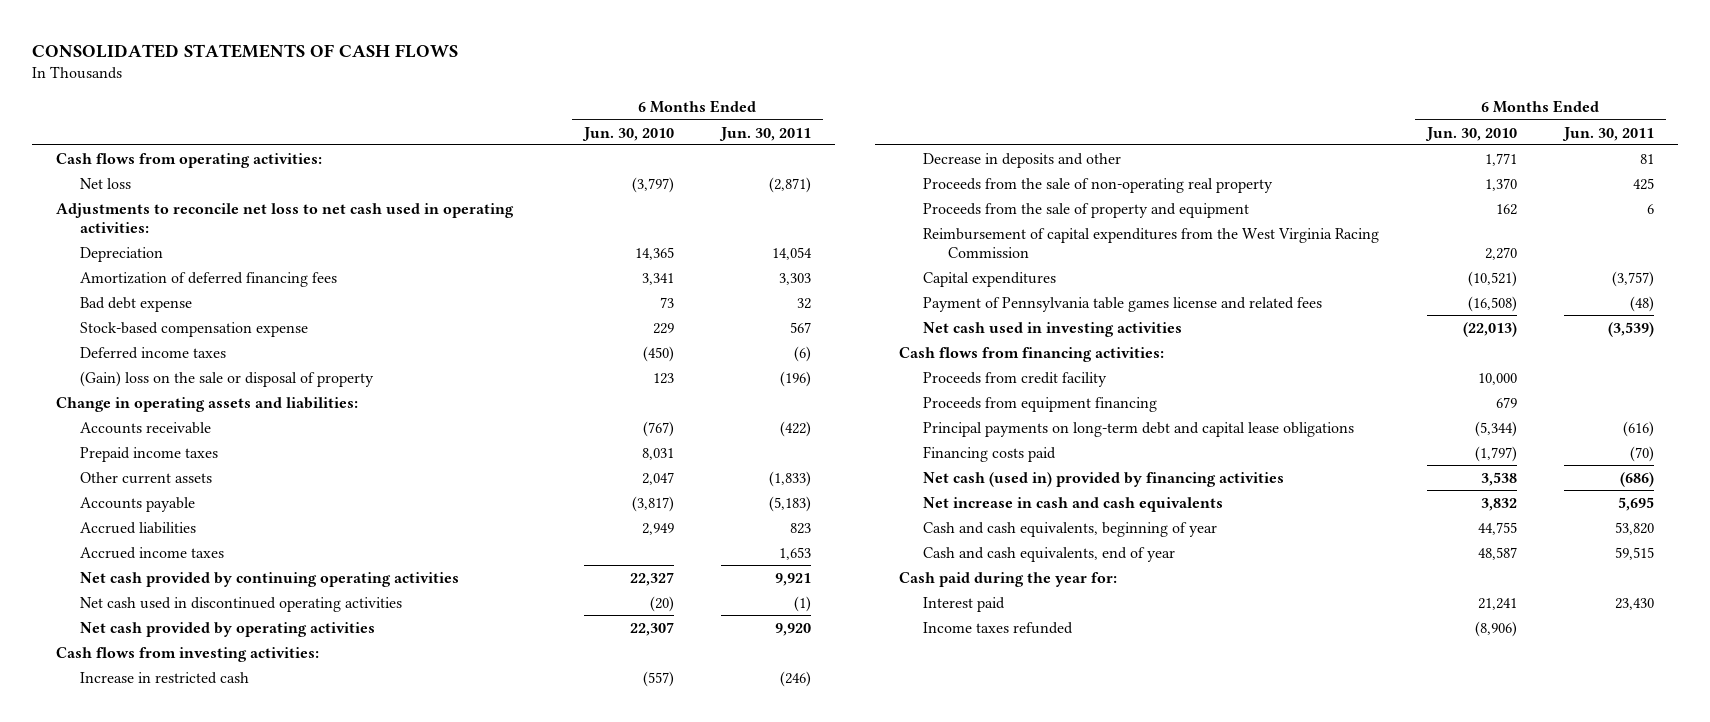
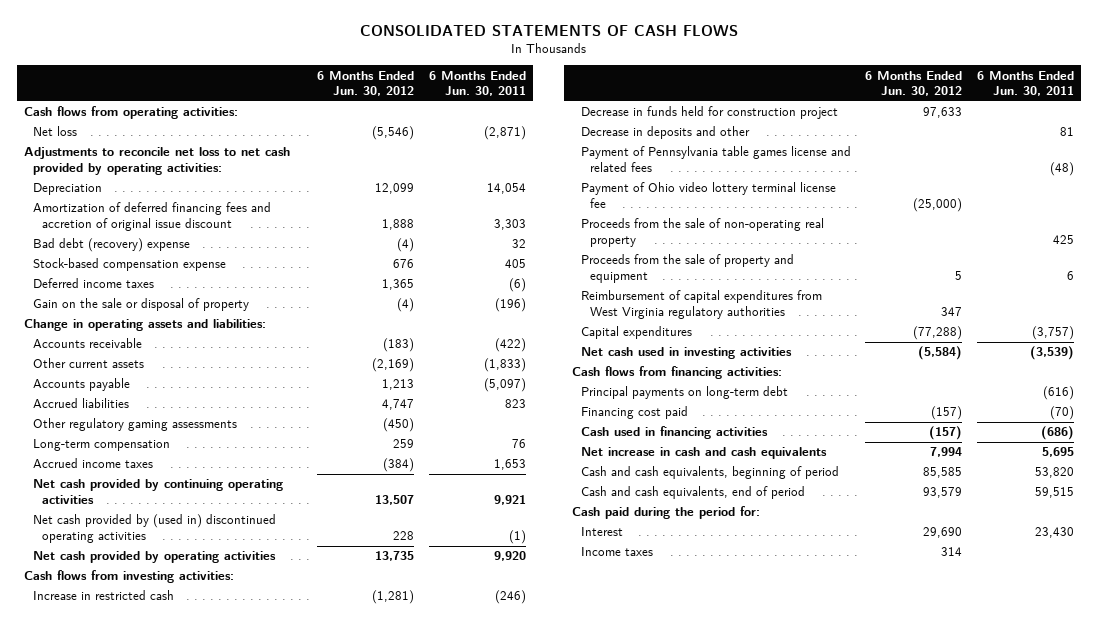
[581,126,674,141] Jun. 30, 2010 -> none
none -> [317,70,415,97] 6 Months Ended Jun. 30, 2012
[55,202,514,233] Adjustments to reconcile net loss to net cash used in operating activities: -> [23,147,290,175] Adjustments to reconcile net loss to net cash provided by operating activities:
[80,271,338,287] Amortization of deferred financing fees -> [32,202,271,231] Amortization of deferred financing fees and accretion of original issue discount
[80,296,193,312] Bad debt expense -> [32,238,190,253] Bad debt (recovery) expense
[790,321,812,333] 567 -> [504,259,526,269] 405
[80,370,375,387] (Gain) loss on the sale or disposal of property -> [32,298,249,312] Gain on the sale or disposal of property
[80,446,219,462] Prepaid income taxes -> none
[769,495,812,512] (5,183) -> [483,378,526,393] (5,097)
none -> [32,418,237,432] Other regulatory gaming assessments
none -> [32,439,170,452] Long-term compensation
[80,596,403,612] Net cash used in discontinued operating activities -> [32,514,276,543] Net cash provided by (used in) discontinued operating activities
none -> [580,106,838,120] Decrease in funds held for construction project
[923,296,1323,312] Payment of Pennsylvania table games license and related fees -> [580,146,851,172] Payment of Pennsylvania table games license and related fees
none -> [580,182,836,208] Payment of Ohio video lottery terminal license fee
[923,227,1380,258] Reimbursement of capital expenditures from the West Virginia Racing Commission -> [580,290,822,319] Reimbursement of capital expenditures from West Virginia regulatory authorities
[923,371,1108,387] Proceeds from credit facility -> none
[923,396,1158,412] Proceeds from equipment financing -> none
[923,421,1355,437] Principal payments on long-term debt and capital lease obligations -> [580,386,788,400] Principal payments on long-term debt
[923,445,1057,462] Financing costs paid -> [580,406,688,420] Financing cost paid
[923,471,1285,487] Net cash (used in) provided by financing activities -> [580,426,768,440] Cash used in financing activities
[923,521,1218,537] Cash and cash equivalents, beginning of year -> [580,466,839,480] Cash and cash equivalents, beginning of period
[923,546,1176,562] Cash and cash equivalents, end of year -> [580,486,805,500] Cash and cash equivalents, end of period
[898,571,1117,587] Cash paid during the year for: -> [571,506,760,520] Cash paid during the period for:
[923,596,1006,612] Interest paid -> [580,527,623,537] Interest
[923,621,1074,634] Income taxes refunded -> [580,547,653,557] Income taxes

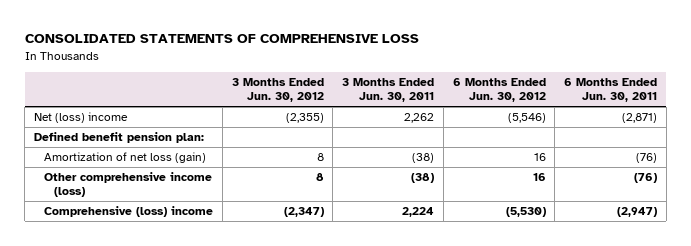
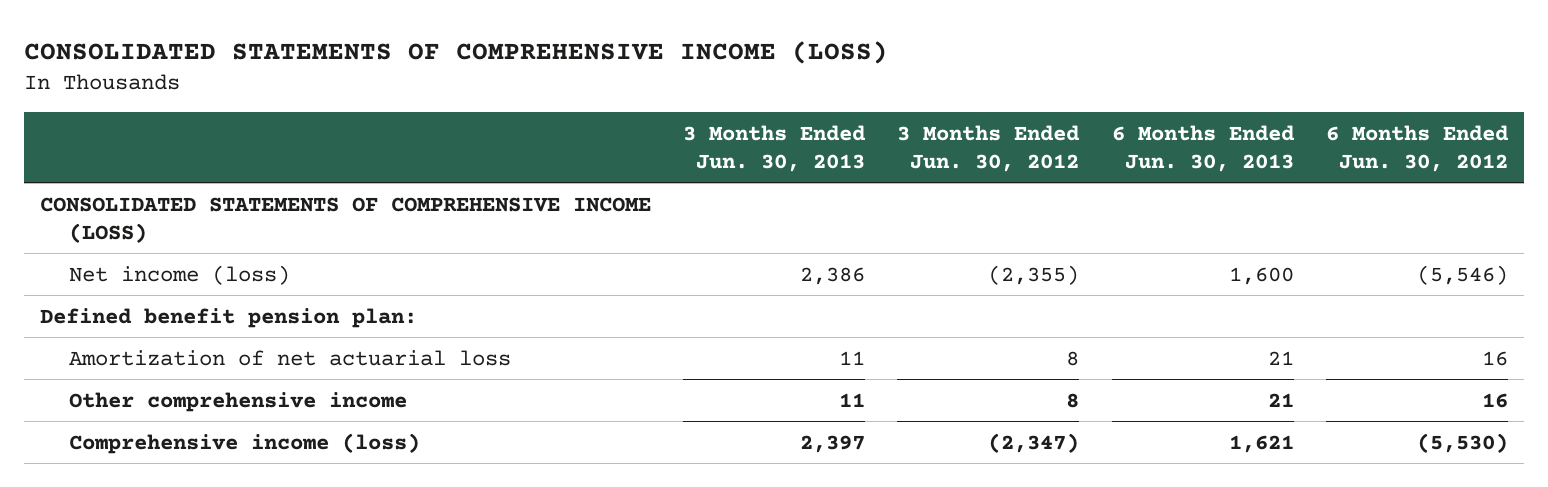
[24,34,419,44] CONSOLIDATED STATEMENTS OF COMPREHENSIVE LOSS -> [23,40,888,64] CONSOLIDATED STATEMENTS OF COMPREHENSIVE INCOME (LOSS)
[342,77,435,103] 3 Months Ended Jun. 30, 2011 -> none
[564,77,658,103] 6 Months Ended Jun. 30, 2011 -> none
none -> [683,124,867,172] 3 Months Ended Jun. 30, 2013
none -> [1111,124,1295,172] 6 Months Ended Jun. 30, 2013
none -> [40,196,652,243] CONSOLIDATED STATEMENTS OF COMPREHENSIVE INCOME (LOSS)
[33,111,128,123] Net (loss) income -> [69,264,291,285] Net income (loss)
[44,151,207,163] Amortization of net loss (gain) -> [69,349,512,366] Amortization of net actuarial loss
[44,171,213,198] Other comprehensive income (loss) -> [69,391,408,412] Other comprehensive income
[44,205,214,217] Comprehensive (loss) income -> [69,432,421,454] Comprehensive income (loss)

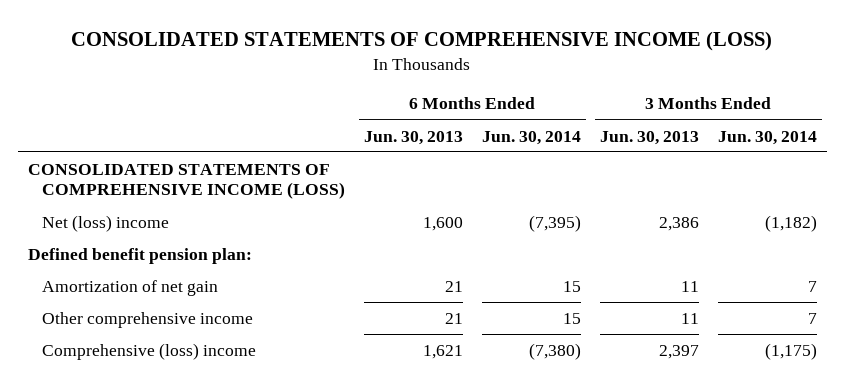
[897,124,1081,172] 3 Months Ended Jun. 30, 2012 -> none
[1325,124,1509,172] 6 Months Ended Jun. 30, 2012 -> none
none -> [481,130,581,145] Jun. 30, 2014
none -> [718,130,818,145] Jun. 30, 2014
[69,264,291,285] Net income (loss) -> [41,214,169,232] Net (loss) income
[69,349,512,366] Amortization of net actuarial loss -> [41,279,218,296] Amortization of net gain
[69,432,421,454] Comprehensive income (loss) -> [41,342,256,360] Comprehensive (loss) income

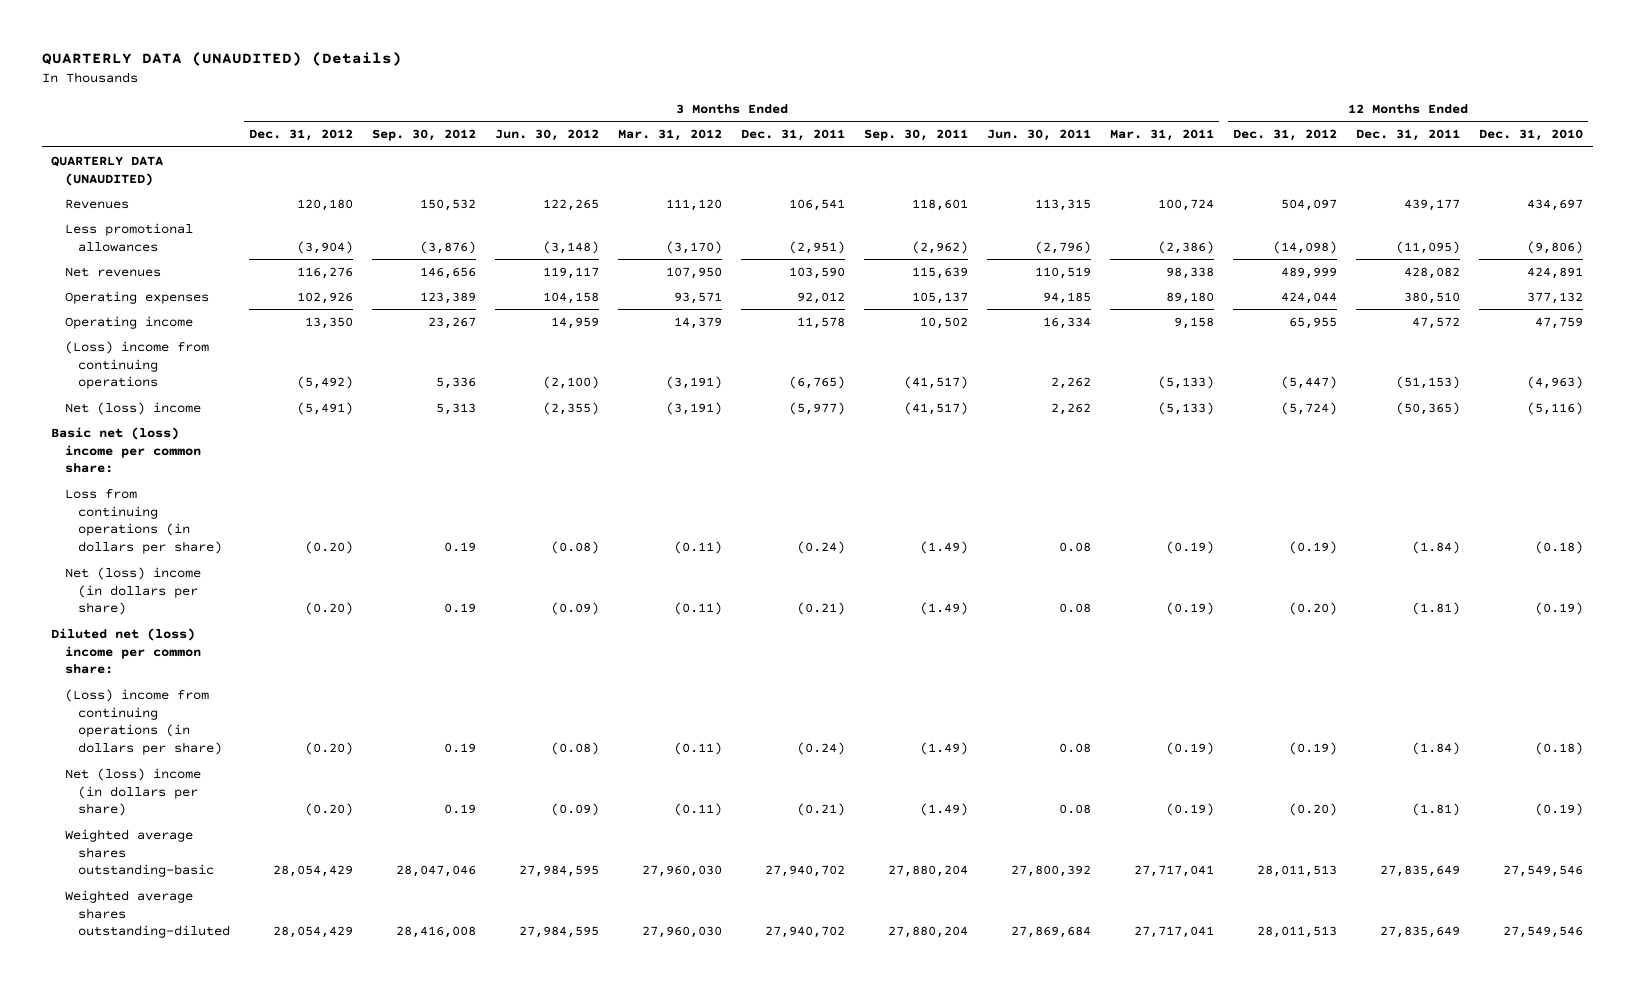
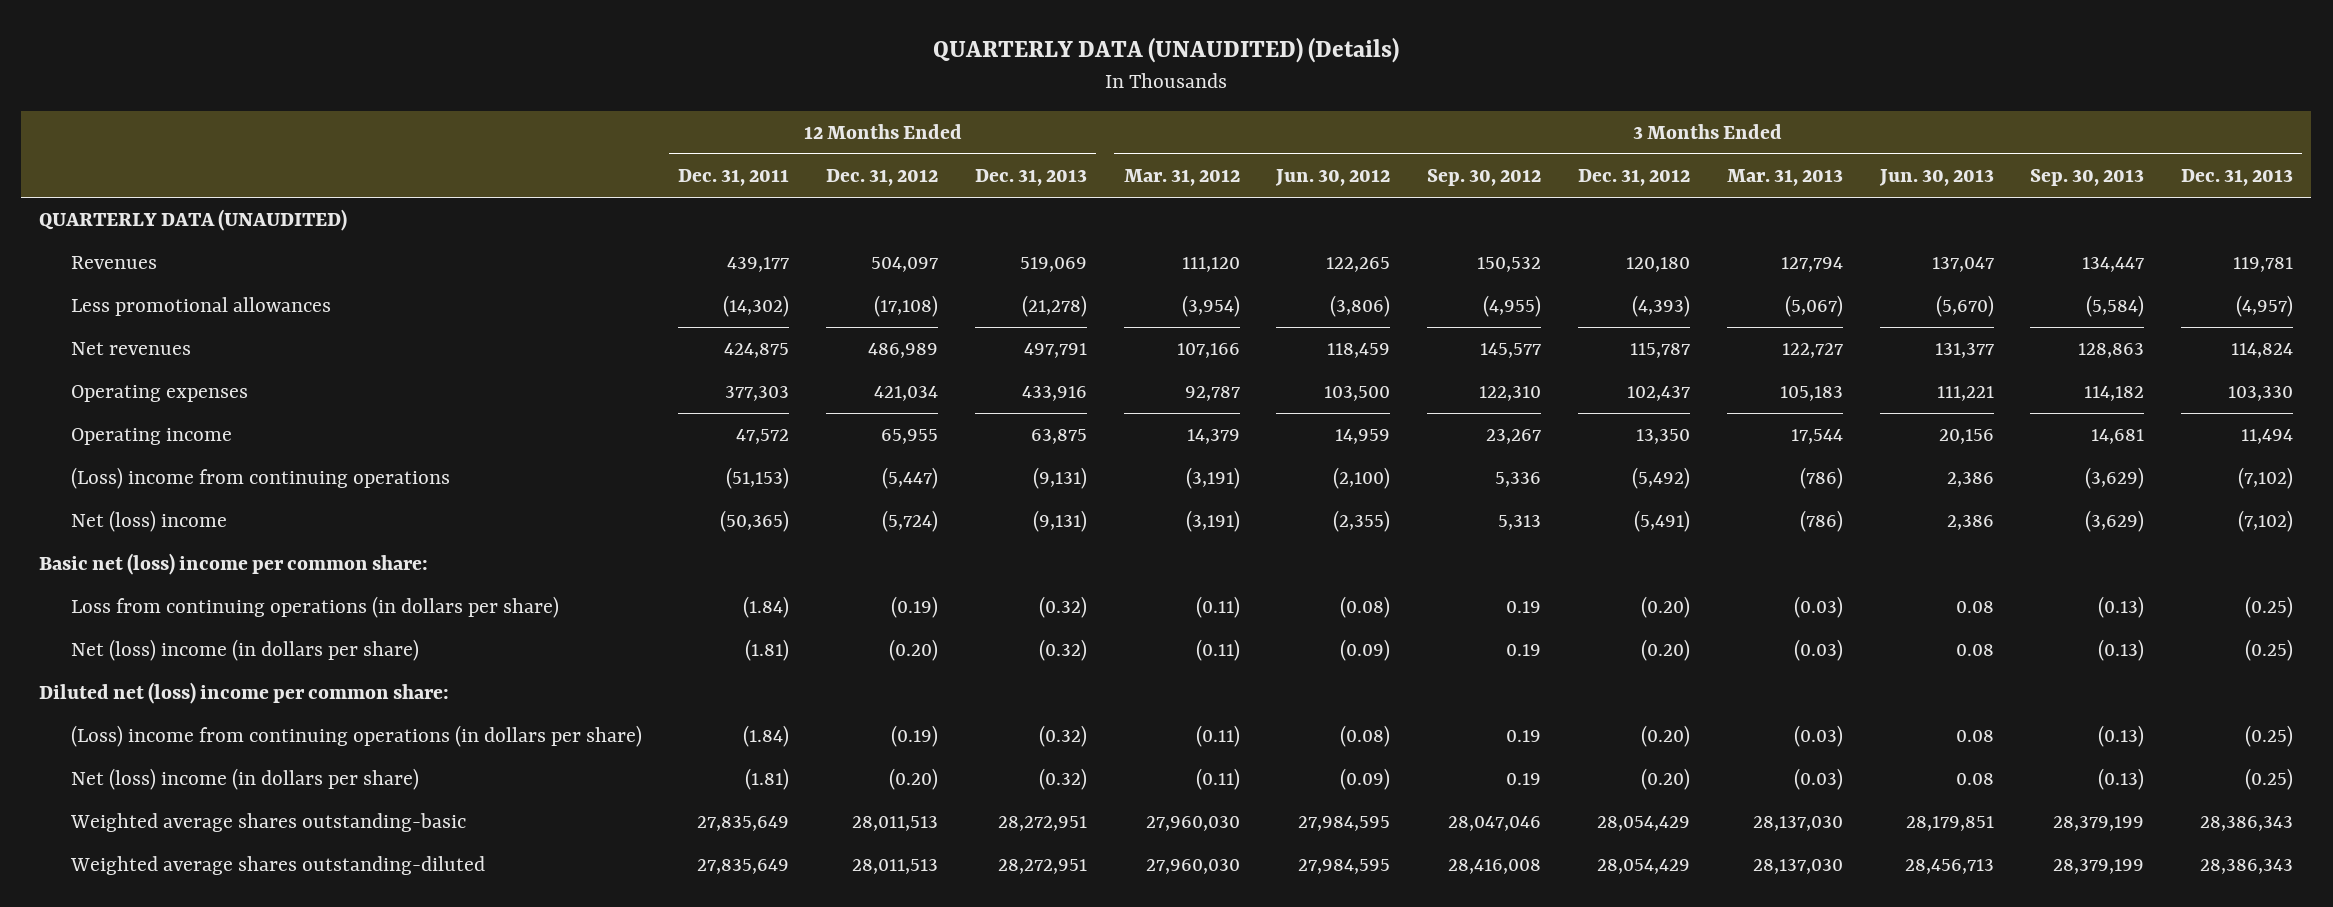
[741,129,846,142] Dec. 31, 2011 -> none
[864,129,969,142] Sep. 30, 2011 -> none
[987,129,1092,142] Jun. 30, 2011 -> none
[1110,129,1215,142] Mar. 31, 2011 -> none
[1479,129,1584,142] Dec. 31, 2010 -> none
none -> [974,168,1087,186] Dec. 31, 2013
none -> [1726,168,1843,186] Mar. 31, 2013
none -> [1878,168,1994,186] Jun. 30, 2013
none -> [2030,168,2145,186] Sep. 30, 2013
none -> [2181,168,2294,186] Dec. 31, 2013
[297,240,354,254] (3,904) -> [1631,295,1690,318] (4,393)
[420,240,477,254] (3,876) -> [1483,295,1542,318] (4,955)
[543,240,600,254] (3,148) -> [1330,295,1391,318] (3,806)
[666,240,723,254] (3,170) -> [1181,295,1240,318] (3,954)
[1273,240,1338,254] (14,098) -> [874,295,939,318] (17,108)
[1396,240,1461,254] (11,095) -> [723,295,790,318] (14,302)
[297,266,354,279] 116,276 -> [1629,343,1690,359] 115,787
[420,266,477,279] 146,656 -> [1480,343,1542,359] 145,577
[543,266,600,279] 119,117 -> [1327,343,1391,359] 118,459
[666,266,723,279] 107,950 -> [1176,343,1240,359] 107,166
[1281,266,1338,279] 489,999 -> [868,343,939,359] 486,989
[1404,266,1461,279] 428,082 -> [724,343,790,359] 424,875
[297,291,354,304] 102,926 -> [1626,386,1690,402] 102,437
[420,291,477,304] 123,389 -> [1479,386,1542,402] 122,310
[543,291,600,304] 104,158 -> [1324,386,1391,402] 103,500
[674,291,723,304] 93,571 -> [1184,386,1240,402] 92,787
[1281,291,1338,304] 424,044 -> [874,386,939,402] 421,034
[1404,291,1461,304] 380,510 -> [725,386,790,402] 377,303

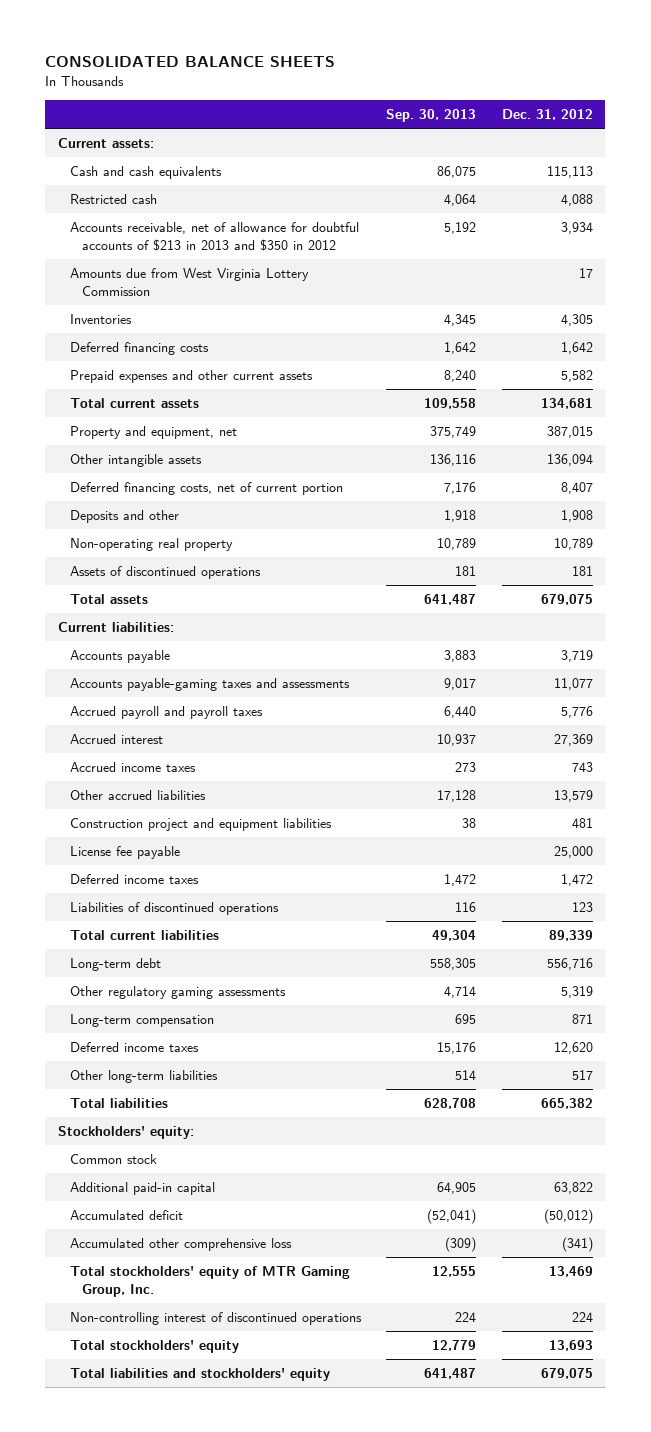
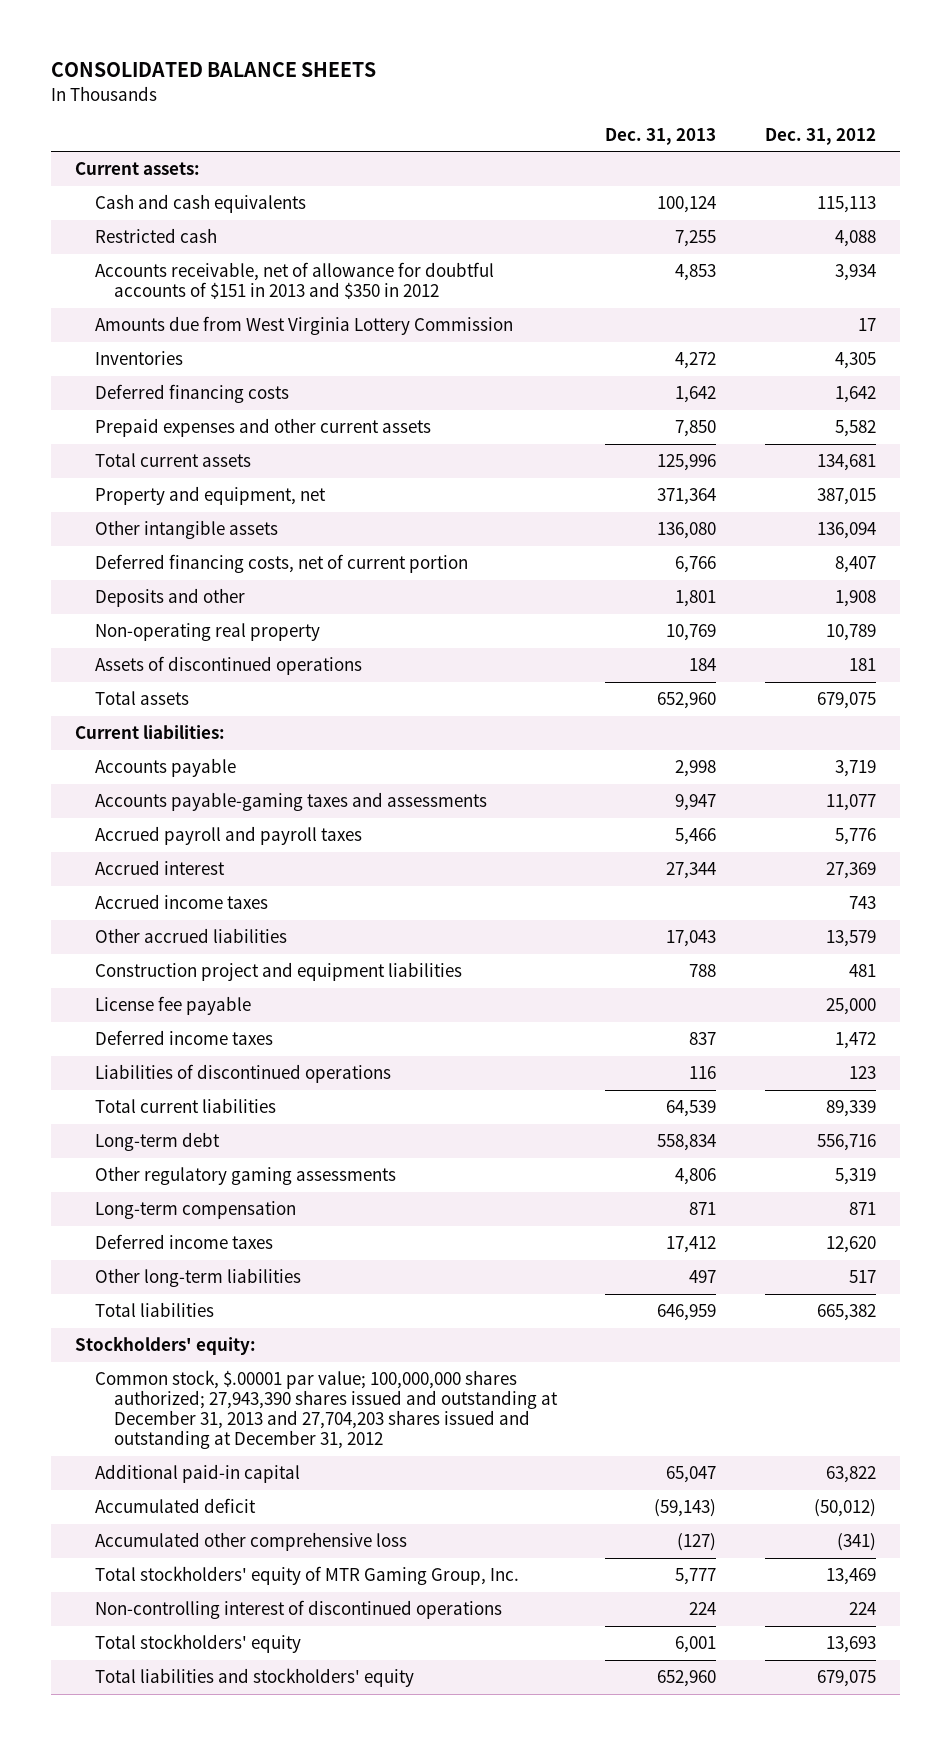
[386,109,477,123] Sep. 30, 2013 -> none
none -> [605,127,717,145] Dec. 31, 2013
[69,221,359,251] Accounts receivable, net of allowance for doubtful accounts of $213 in 2013 and $350 in 2012 -> [94,262,494,300] Accounts receivable, net of allowance for doubtful accounts of $151 in 2013 and $350 in 2012
[69,1153,157,1164] Common stock -> [94,1370,558,1450] Common stock, $.00001 par value; 100,000,000 shares authorized; 27,943,390 shares issued and outstanding at December 31, 2013 and 27,704,203 shares issued and outstanding at December 31, 2012

